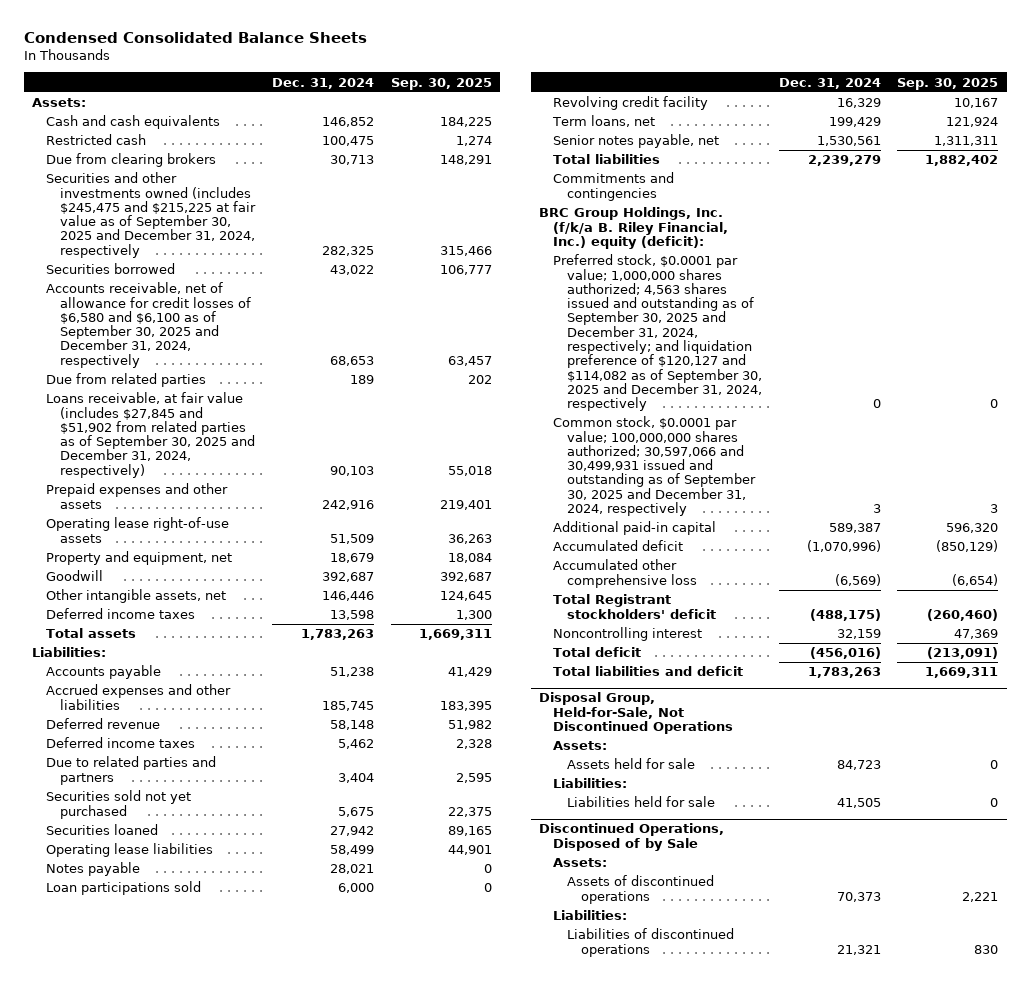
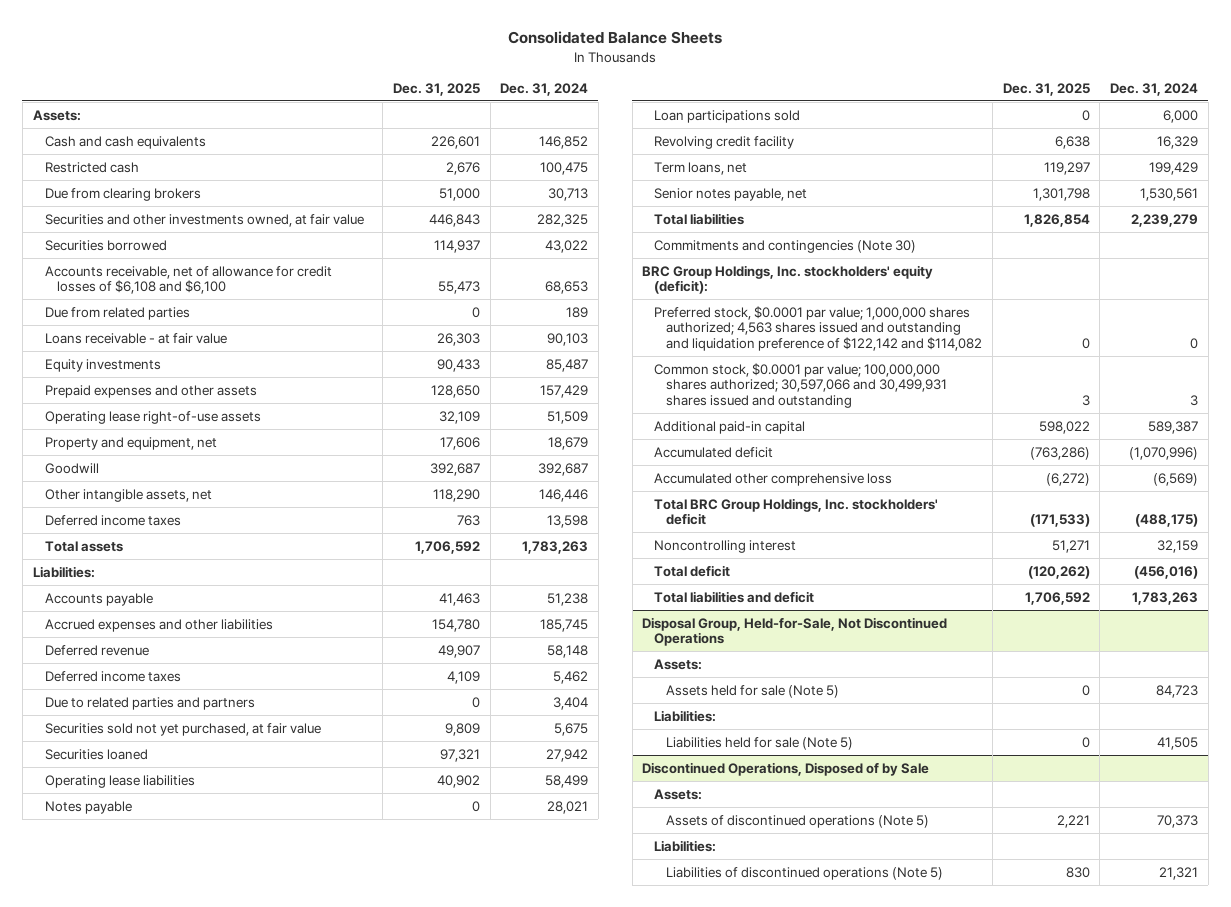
[24,32,368,44] Condensed Consolidated Balance Sheets -> [508,31,723,45] Consolidated Balance Sheets
[390,77,492,90] Sep. 30, 2025 -> none
none -> [392,82,480,96] Dec. 31, 2025
[46,172,256,258] Securities and other investments owned (includes $245,475 and $215,225 at fair value as of September 30, 2025 and December 31, 2024, respectively -> [44,213,364,227] Securities and other investments owned, at fair value
[46,282,251,368] Accounts receivable, net of allowance for credit losses of $6,580 and $6,100 as of September 30, 2025 and December 31, 2024, respectively -> [44,265,332,295] Accounts receivable, net of allowance for credit losses of $6,108 and $6,100
[46,392,255,478] Loans receivable, at fair value (includes $27,845 and $51,902 from related parties as of September 30, 2025 and December 31, 2024, respectively) -> [44,332,227,344] Loans receivable - at fair value
none -> [44,358,161,372] Equity investments
[321,499,374,510] 242,916 -> [540,384,589,398] 157,429
[46,790,192,819] Securities sold not yet purchased -> [44,722,321,736] Securities sold not yet purchased, at fair value
[553,172,675,201] Commitments and contingencies -> [654,239,917,253] Commitments and contingencies (Note 30)
[539,207,729,249] BRC Group Holdings, Inc. (f/k/a B. Riley Financial, Inc.) equity (deficit): -> [642,264,934,295] BRC Group Holdings, Inc. stockholders' equity (deficit):
[553,254,762,412] Preferred stock, $0.0001 par value; 1,000,000 shares authorized; 4,563 shares issued and outstanding as of September 30, 2025 and December 31, 2024, respectively; and liquidation preference of $120,127 and $114,082 as of September 30, 2025 and December 31, 2024, respectively -> [654,305,983,351] Preferred stock, $0.0001 par value; 1,000,000 shares authorized; 4,563 shares issued and outstanding and liquidation preference of $122,142 and $114,082
[553,416,756,517] Common stock, $0.0001 par value; 100,000,000 shares authorized; 30,597,066 and 30,499,931 issued and outstanding as of September 30, 2025 and December 31, 2024, respectively -> [654,362,948,408] Common stock, $0.0001 par value; 100,000,000 shares authorized; 30,597,066 and 30,499,931 shares issued and outstanding
[553,594,716,619] Total Registrant stockholders' deficit -> [654,497,939,526] Total BRC Group Holdings, Inc. stockholders' deficit
[566,758,695,770] Assets held for sale -> [666,684,840,698] Assets held for sale (Note 5)
[566,796,715,808] Liabilities held for sale -> [666,736,854,750] Liabilities held for sale (Note 5)
[566,875,714,904] Assets of discontinued operations -> [666,814,930,828] Assets of discontinued operations (Note 5)
[566,928,734,957] Liabilities of discontinued operations -> [666,866,944,880] Liabilities of discontinued operations (Note 5)

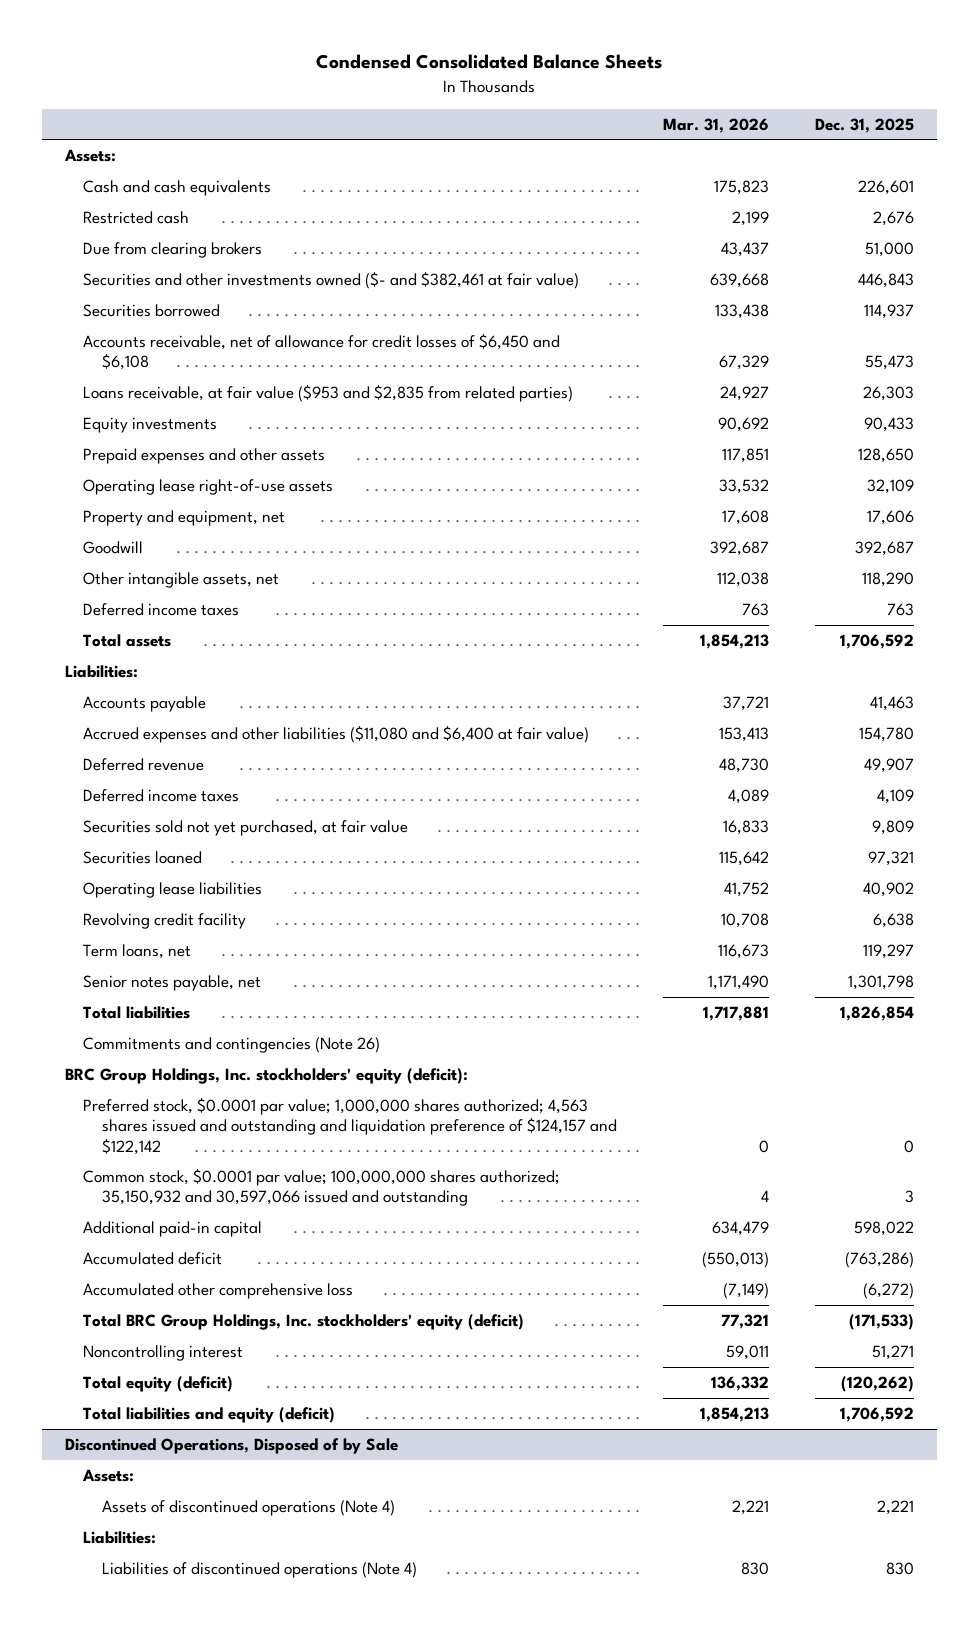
[508,31,723,45] Consolidated Balance Sheets -> [316,54,663,70] Condensed Consolidated Balance Sheets
[500,82,589,96] Dec. 31, 2024 -> none
none -> [662,117,769,133] Mar. 31, 2026
[44,213,364,227] Securities and other investments owned, at fair value -> [83,270,580,289] Securities and other investments owned ($- and $382,461 at fair value)
[44,306,190,320] Due from related parties -> none
[44,265,332,295] Accounts receivable, net of allowance for credit losses of $6,108 and $6,100 -> [83,332,561,371] Accounts receivable, net of allowance for credit losses of $6,450 and $6,108
[44,332,227,344] Loans receivable - at fair value -> [83,383,574,402] Loans receivable, at fair value ($953 and $2,835 from related parties)
[44,618,273,632] Accrued expenses and other liabilities -> [83,724,590,743] Accrued expenses and other liabilities ($11,080 and $6,400 at fair value)
[44,696,255,710] Due to related parties and partners -> none
[44,800,132,814] Notes payable -> none
[654,109,801,123] Loan participations sold -> none
[654,239,917,253] Commitments and contingencies (Note 30) -> [83,1036,381,1053] Commitments and contingencies (Note 26)
[654,305,983,351] Preferred stock, $0.0001 par value; 1,000,000 shares authorized; 4,563 shares issued and outstanding and liquidation preference of $122,142 and $114,082 -> [83,1096,617,1155] Preferred stock, $0.0001 par value; 1,000,000 shares authorized; 4,563 shares issued and outstanding and liquidation preference of $124,157 and $122,142
[654,362,948,408] Common stock, $0.0001 par value; 100,000,000 shares authorized; 30,597,066 and 30,499,931 shares issued and outstanding -> [83,1167,561,1207] Common stock, $0.0001 par value; 100,000,000 shares authorized; 35,150,932 and 30,597,066 issued and outstanding
[654,497,939,526] Total BRC Group Holdings, Inc. stockholders' deficit -> [83,1313,525,1330] Total BRC Group Holdings, Inc. stockholders' equity (deficit)
[642,616,948,647] Disposal Group, Held-for-Sale, Not Discontinued Operations -> none
[654,658,703,670] Assets: -> none
[666,684,840,698] Assets held for sale (Note 5) -> none
[654,709,717,722] Liabilities: -> none
[666,736,854,750] Liabilities held for sale (Note 5) -> none
[654,564,731,577] Total deficit -> [83,1375,234,1392] Total equity (deficit)
[654,590,815,603] Total liabilities and deficit -> [83,1406,336,1423] Total liabilities and equity (deficit)
[666,814,930,828] Assets of discontinued operations (Note 5) -> [101,1499,395,1516] Assets of discontinued operations (Note 4)
[666,866,944,880] Liabilities of discontinued operations (Note 5) -> [101,1561,417,1578] Liabilities of discontinued operations (Note 4)

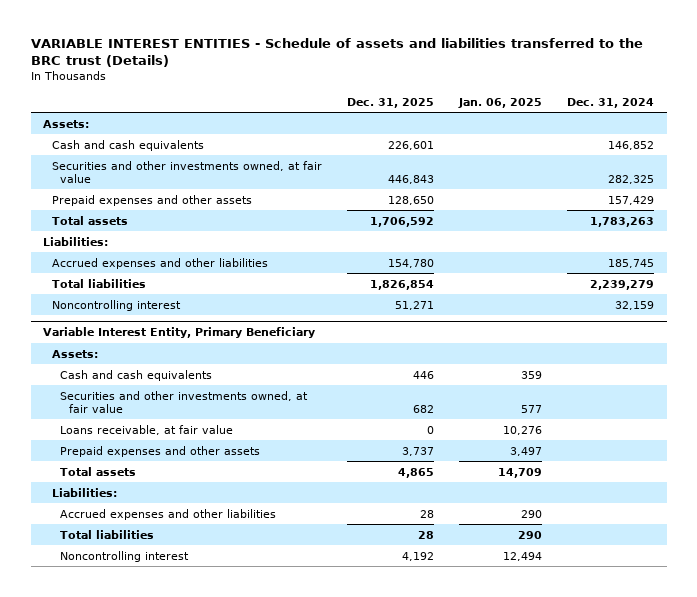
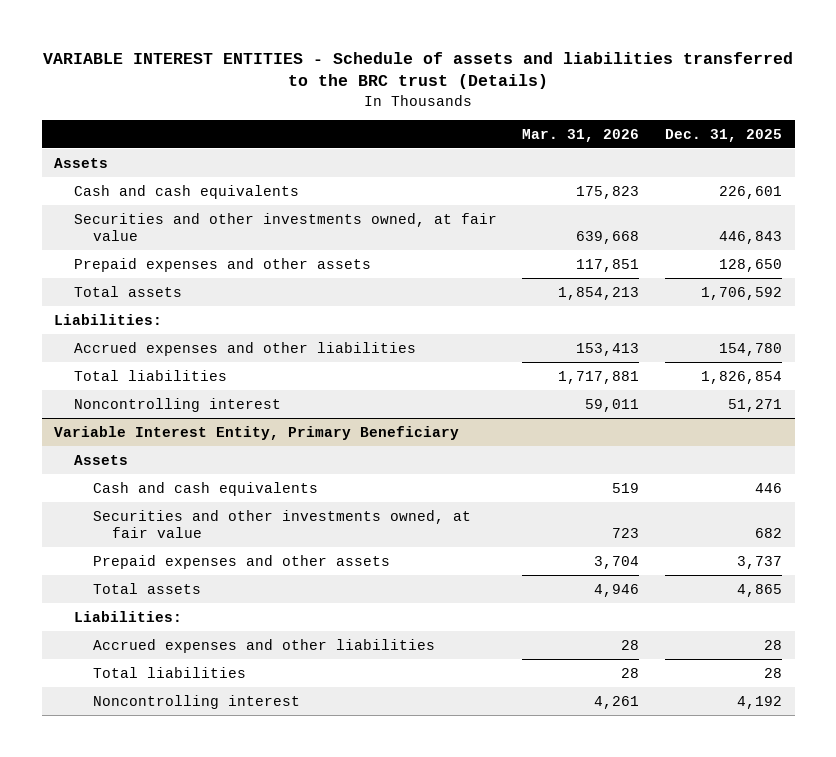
[457,97,542,108] Jan. 06, 2025 -> none
[566,97,654,108] Dec. 31, 2024 -> none
none -> [522,128,640,142] Mar. 31, 2026
[43,119,90,128] Assets: -> [54,157,109,168] Assets
[51,349,98,358] Assets: -> [73,454,128,465] Assets
[60,424,234,435] Loans receivable, at fair value -> none

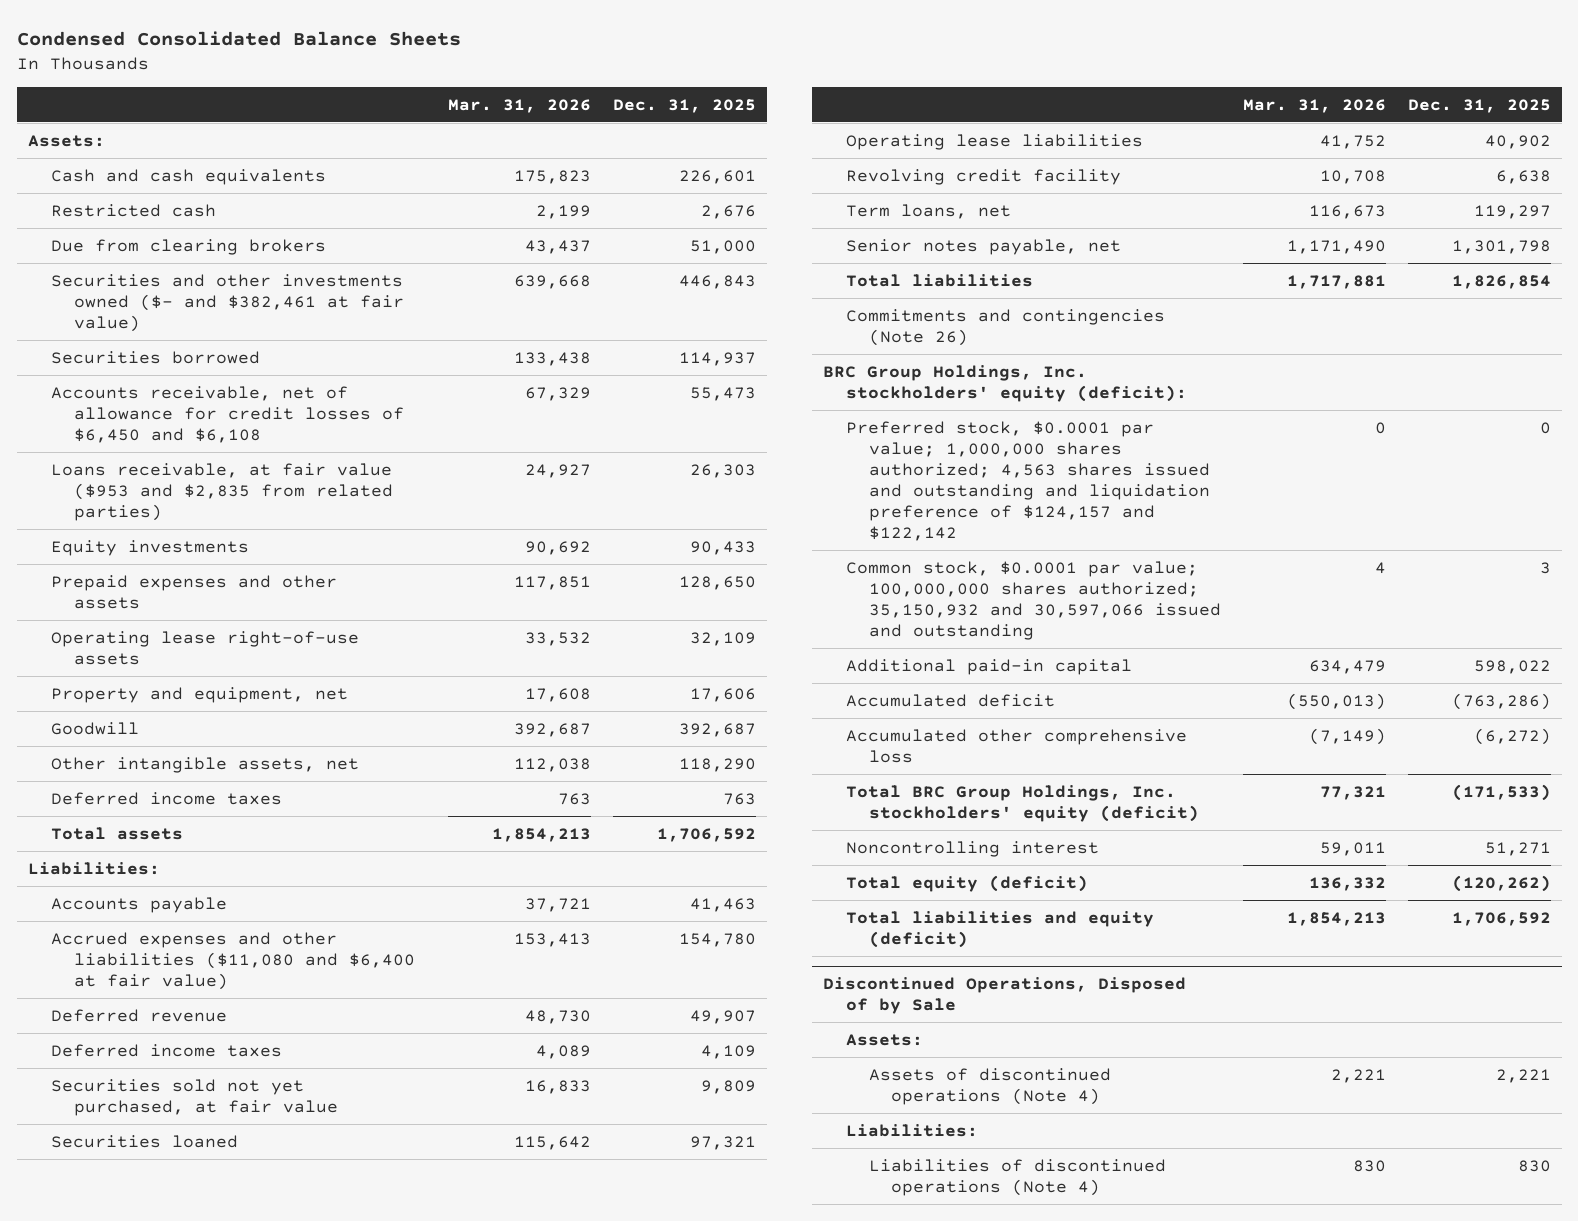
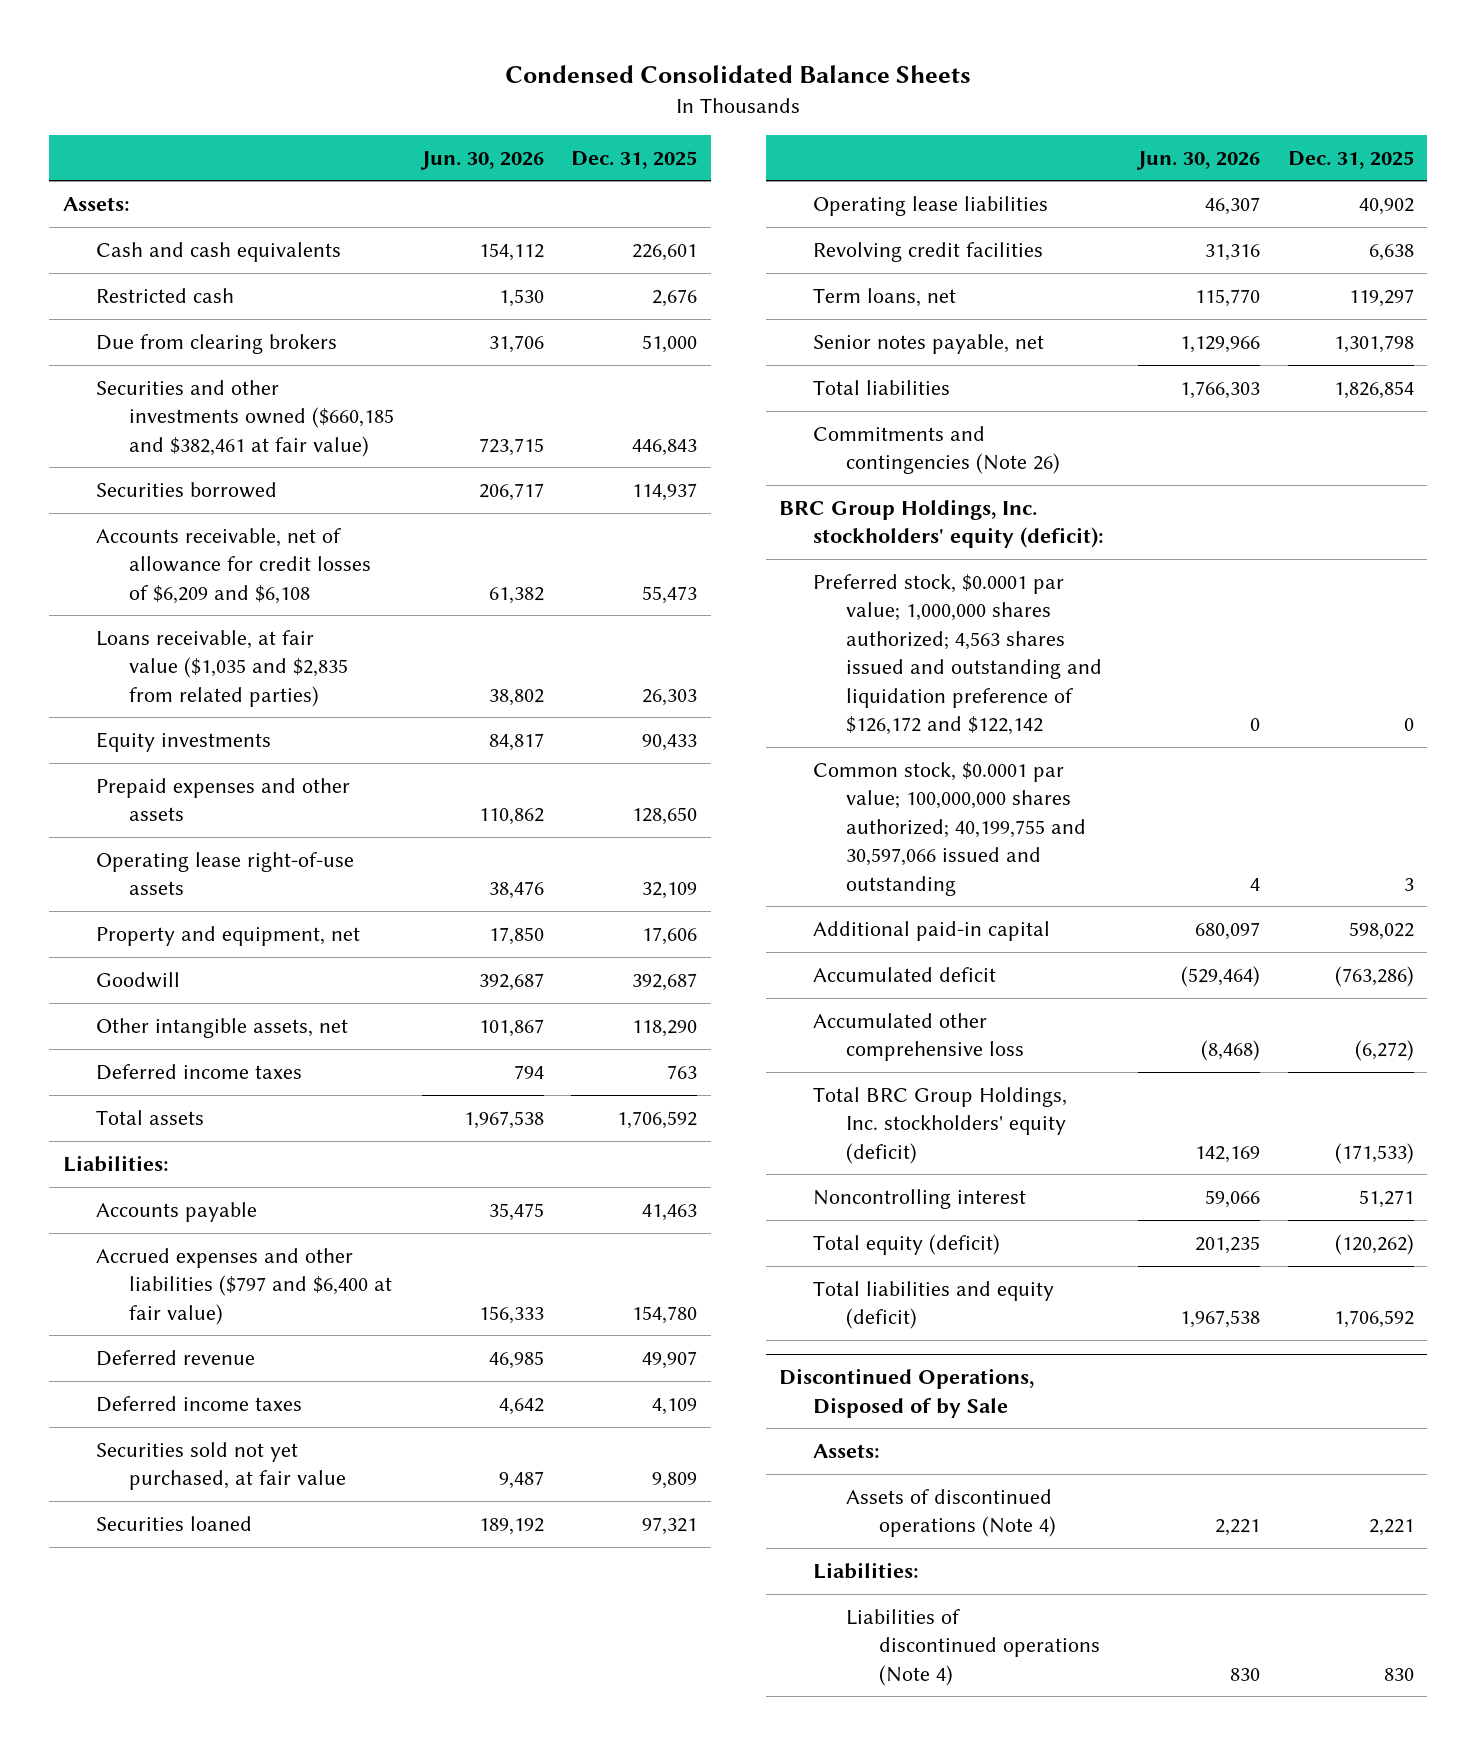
[447,98,591,113] Mar. 31, 2026 -> none
none -> [419,150,544,170] Jun. 30, 2026
[50,273,404,332] Securities and other investments owned ($- and $382,461 at fair value) -> [96,379,395,457] Securities and other investments owned ($660,185 and $382,461 at fair value)
[50,385,404,443] Accounts receivable, net of allowance for credit losses of $6,450 and $6,108 -> [96,527,372,604] Accounts receivable, net of allowance for credit losses of $6,209 and $6,108
[50,462,393,521] Loans receivable, at fair value ($953 and $2,835 from related parties) -> [96,629,349,707] Loans receivable, at fair value ($1,035 and $2,835 from related parties)
[50,931,415,990] Accrued expenses and other liabilities ($11,080 and $6,400 at fair value) -> [96,1247,393,1325] Accrued expenses and other liabilities ($797 and $6,400 at fair value)
[845,168,1121,185] Revolving credit facility -> [812,241,1043,262] Revolving credit facilities
[845,420,1210,541] Preferred stock, $0.0001 par value; 1,000,000 shares authorized; 4,563 shares issued and outstanding and liquidation preference of $124,157 and $122,142 -> [812,573,1102,736] Preferred stock, $0.0001 par value; 1,000,000 shares authorized; 4,563 shares issued and outstanding and liquidation preference of $126,172 and $122,142
[845,560,1221,640] Common stock, $0.0001 par value; 100,000,000 shares authorized; 35,150,932 and 30,597,066 issued and outstanding -> [812,761,1086,896] Common stock, $0.0001 par value; 100,000,000 shares authorized; 40,199,755 and 30,597,066 issued and outstanding

